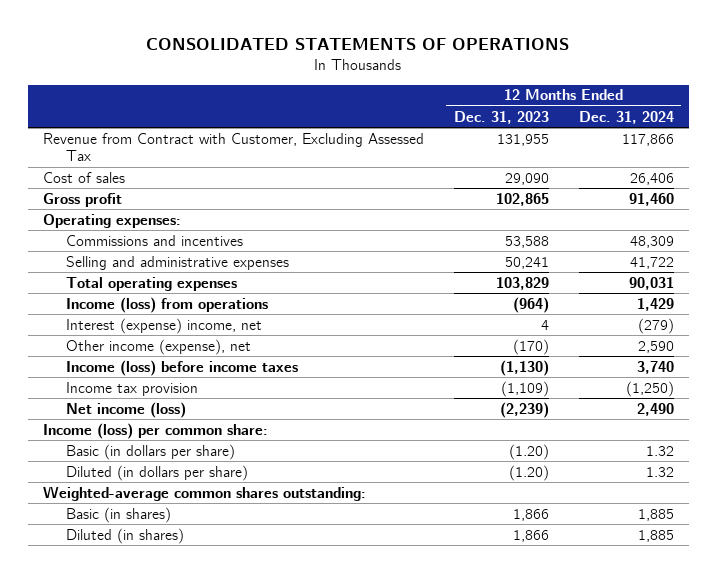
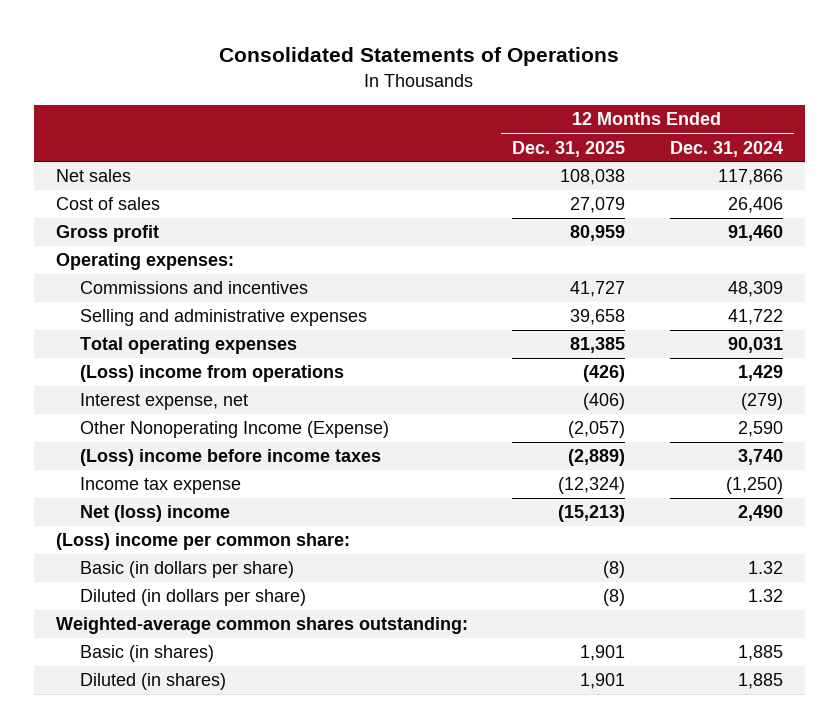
[146,38,570,51] CONSOLIDATED STATEMENTS OF OPERATIONS -> [219,47,620,67] Consolidated Statements of Operations
[453,110,549,124] Dec. 31, 2023 -> none
none -> [512,140,626,157] Dec. 31, 2025
[42,132,424,162] Revenue from Contract with Customer, Excluding Assessed Tax -> [56,169,132,183] Net sales
[65,296,268,313] Income (loss) from operations -> [79,365,344,383] (Loss) income from operations
[65,317,262,334] Interest (expense) income, net -> [79,393,248,411] Interest expense, net
[65,338,251,355] Other income (expense), net -> [79,421,389,439] Other Nonoperating Income (Expense)
[65,359,298,376] Income (loss) before income taxes -> [79,449,381,467] (Loss) income before income taxes
[65,381,198,396] Income tax provision -> [79,477,241,495] Income tax expense
[65,401,186,418] Net income (loss) -> [79,505,230,523] Net (loss) income
[42,422,268,439] Income (loss) per common share: -> [56,533,351,551] (Loss) income per common share:

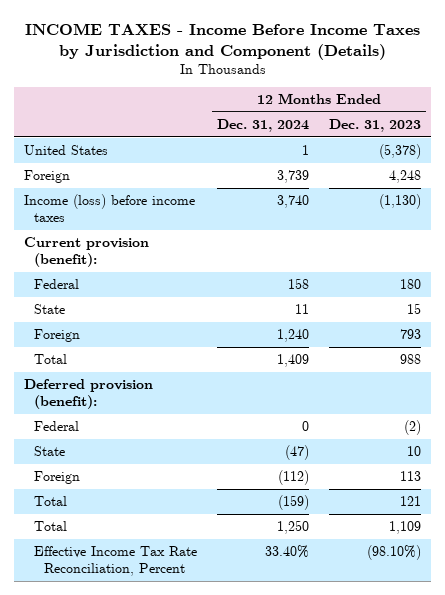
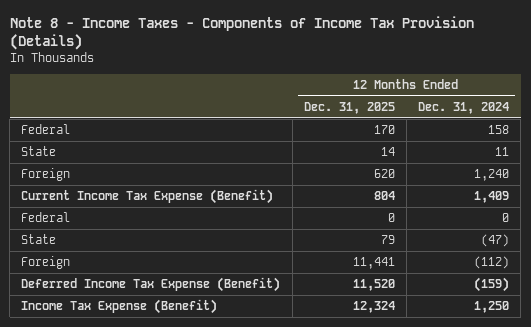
[24,22,420,60] INCOME TAXES - Income Before Income Taxes by Jurisdiction and Component (Details) -> [9,15,474,50] Note 8 - Income Taxes - Components of Income Tax Provision (Details)
[329,118,422,132] Dec. 31, 2023 -> none
none -> [303,101,395,114] Dec. 31, 2025
[23,144,108,155] United States -> none
[23,169,70,183] Foreign -> none
[23,193,195,223] Income (loss) before income taxes -> none
[23,236,149,268] Current provision (benefit): -> none
[23,378,153,410] Deferred provision (benefit): -> none
[33,353,67,364] Total -> [21,189,274,205] Current Income Tax Expense (Benefit)
[33,545,197,577] Effective Income Tax Rate Reconciliation, Percent -> none
[33,495,67,506] Total -> [21,277,281,293] Deferred Income Tax Expense (Benefit)
[33,520,67,531] Total -> [21,299,218,315] Income Tax Expense (Benefit)

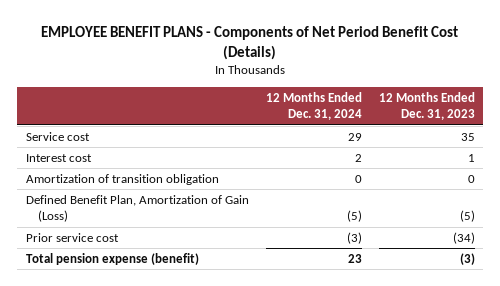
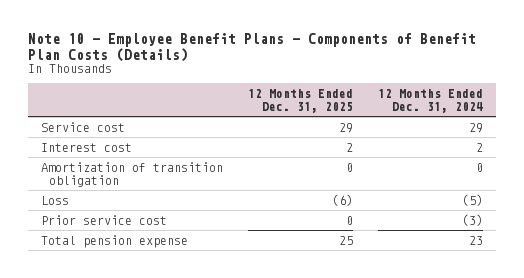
[41,25,459,60] EMPLOYEE BENEFIT PLANS - Components of Net Period Benefit Cost (Details) -> [28,33,477,62] Note 10 - Employee Benefit Plans - Components of Benefit Plan Costs (Details)
[378,91,475,121] 12 Months Ended Dec. 31, 2023 -> none
none -> [248,89,354,113] 12 Months Ended Dec. 31, 2025
[25,194,249,223] Defined Benefit Plan, Amortization of Gain (Loss) -> [40,195,69,205] Loss
[25,252,199,265] Total pension expense (benefit) -> [40,234,188,248] Total pension expense

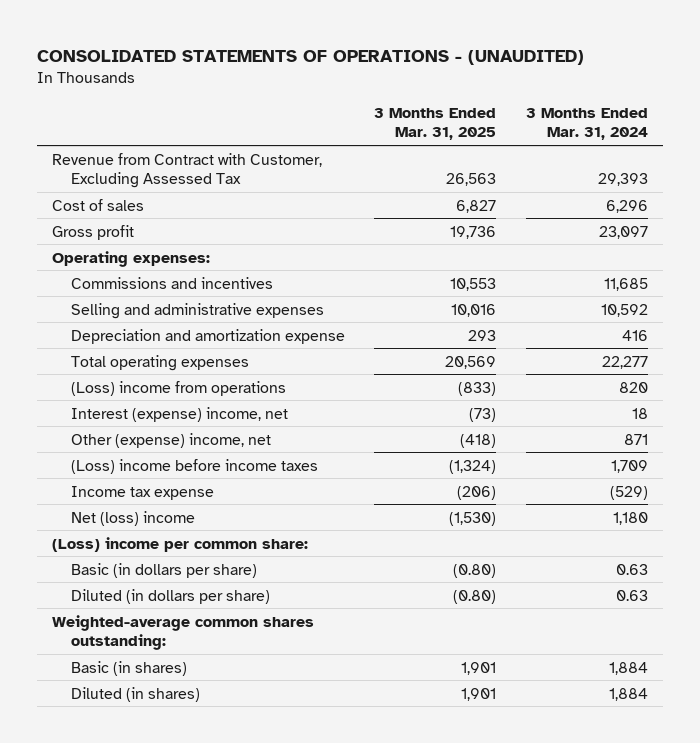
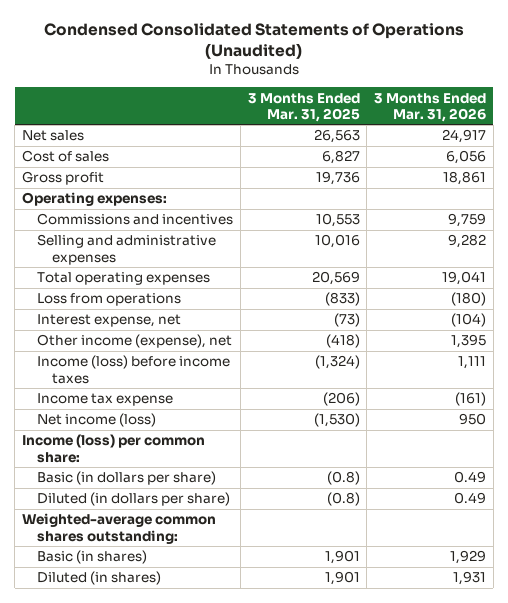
[37,49,585,65] CONSOLIDATED STATEMENTS OF OPERATIONS - (UNAUDITED) -> [44,23,465,60] Condensed Consolidated Statements of Operations (Unaudited)
[526,107,649,141] 3 Months Ended Mar. 31, 2024 -> none
none -> [374,92,487,122] 3 Months Ended Mar. 31, 2026
[52,152,323,189] Revenue from Contract with Customer, Excluding Assessed Tax -> [22,130,85,142] Net sales
[70,328,345,344] Depreciation and amortization expense -> none
[70,380,286,396] (Loss) income from operations -> [37,293,182,307] Loss from operations
[70,406,288,422] Interest (expense) income, net -> [37,314,182,328] Interest expense, net
[70,432,271,448] Other (expense) income, net -> [37,334,233,349] Other income (expense), net
[70,458,318,474] (Loss) income before income taxes -> [37,355,231,384] Income (loss) before income taxes
[70,510,195,526] Net (loss) income -> [37,413,157,428] Net income (loss)
[52,536,309,552] (Loss) income per common share: -> [22,434,206,463] Income (loss) per common share:
[453,563,497,578] (0.80) -> [326,471,360,486] (0.8)
[453,589,497,604] (0.80) -> [326,492,360,507] (0.8)

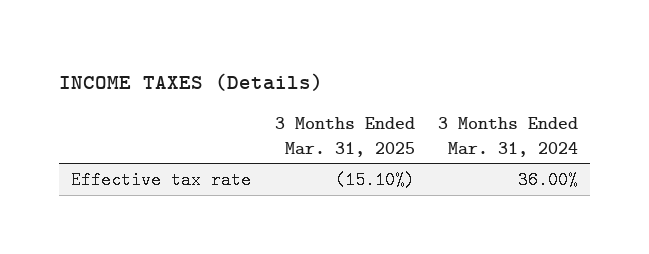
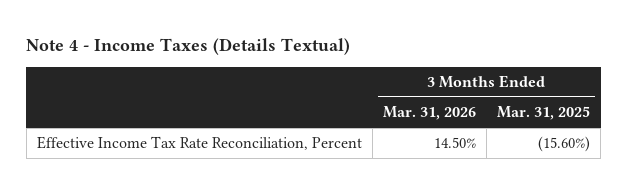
[59,72,324,91] INCOME TAXES (Details) -> [26,37,351,55] Note 4 - Income Taxes (Details Textual)
[438,117,579,157] 3 Months Ended Mar. 31, 2024 -> none
none -> [382,106,476,121] Mar. 31, 2026
[71,171,252,190] Effective tax rate -> [36,136,362,151] Effective Income Tax Rate Reconciliation, Percent
[334,171,415,190] (15.10%) -> [537,136,590,153] (15.60%)

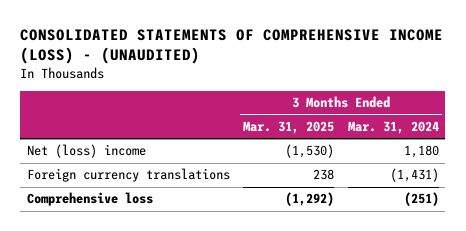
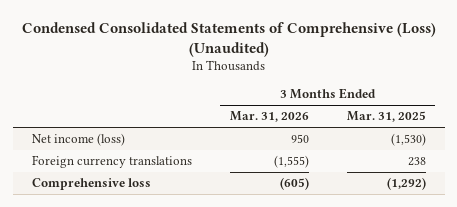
[20,29,444,65] CONSOLIDATED STATEMENTS OF COMPREHENSIVE INCOME (LOSS) - (UNAUDITED) -> [21,21,436,57] Condensed Consolidated Statements of Comprehensive (Loss) (Unaudited)
[347,120,439,134] Mar. 31, 2024 -> none
none -> [229,111,309,123] Mar. 31, 2026
[27,144,147,159] Net (loss) income -> [31,133,125,147] Net income (loss)

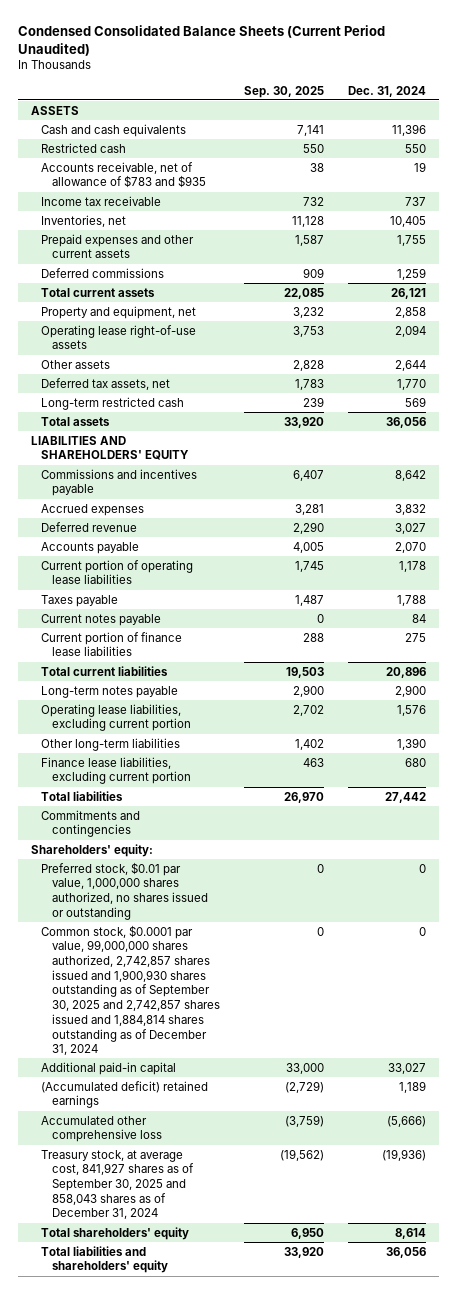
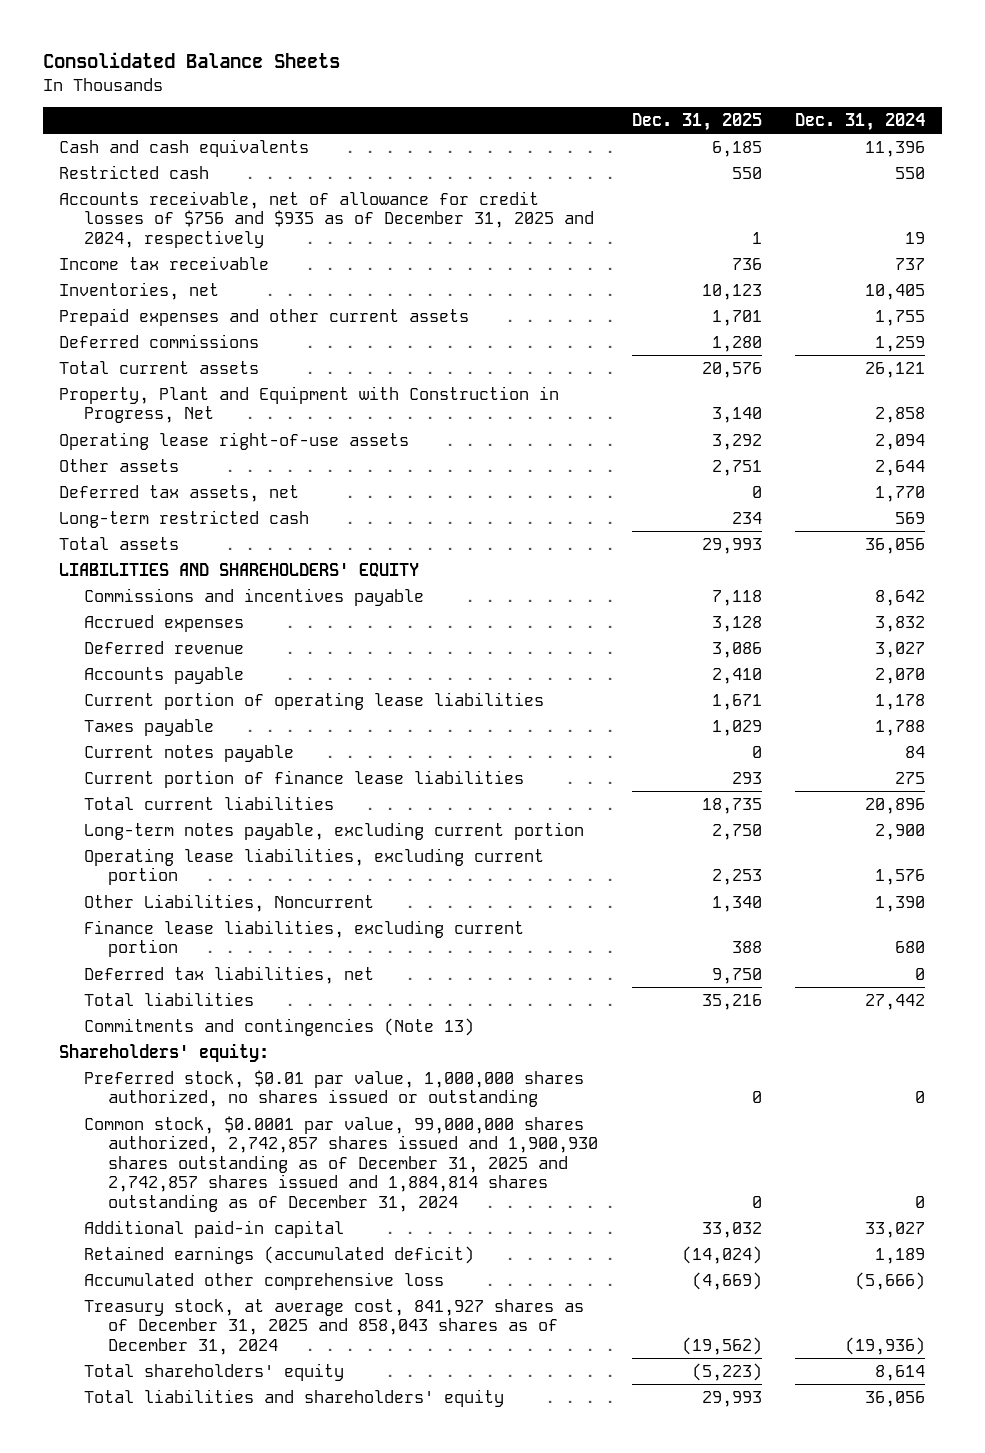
[18,25,386,56] Condensed Consolidated Balance Sheets (Current Period Unaudited) -> [42,52,340,69] Consolidated Balance Sheets
[244,85,325,98] Sep. 30, 2025 -> none
none -> [631,113,762,132] Dec. 31, 2025
[30,105,79,115] ASSETS -> none
[41,161,206,189] Accounts receivable, net of allowance of $783 and $935 -> [59,190,594,248] Accounts receivable, net of allowance for credit losses of $756 and $935 as of December 31, 2025 and 2024, respectively
[41,305,197,319] Property and equipment, net -> [59,385,560,424] Property, Plant and Equipment with Construction in Progress, Net
[41,685,179,698] Long-term notes payable -> [83,821,584,840] Long-term notes payable, excluding current portion
[41,737,181,751] Other long-term liabilities -> [83,893,374,912] Other Liabilities, Noncurrent
none -> [83,965,374,984] Deferred tax liabilities, net
[41,809,141,838] Commitments and contingencies -> [83,1017,474,1036] Commitments and contingencies (Note 13)
[41,924,220,1056] Common stock, $0.0001 par value, 99,000,000 shares authorized, 2,742,857 shares issued and 1,900,930 shares outstanding as of September 30, 2025 and 2,742,857 shares issued and 1,884,814 shares outstanding as of December 31, 2024 -> [83,1115,599,1212] Common stock, $0.0001 par value, 99,000,000 shares authorized, 2,742,857 shares issued and 1,900,930 shares outstanding as of December 31, 2025 and 2,742,857 shares issued and 1,884,814 shares outstanding as of December 31, 2024
[41,1080,209,1109] (Accumulated deficit) retained earnings -> [83,1245,474,1264] Retained earnings (accumulated deficit)
[41,1149,194,1220] Treasury stock, at average cost, 841,927 shares as of September 30, 2025 and 858,043 shares as of December 31, 2024 -> [83,1298,584,1355] Treasury stock, at average cost, 841,927 shares as of December 31, 2025 and 858,043 shares as of December 31, 2024

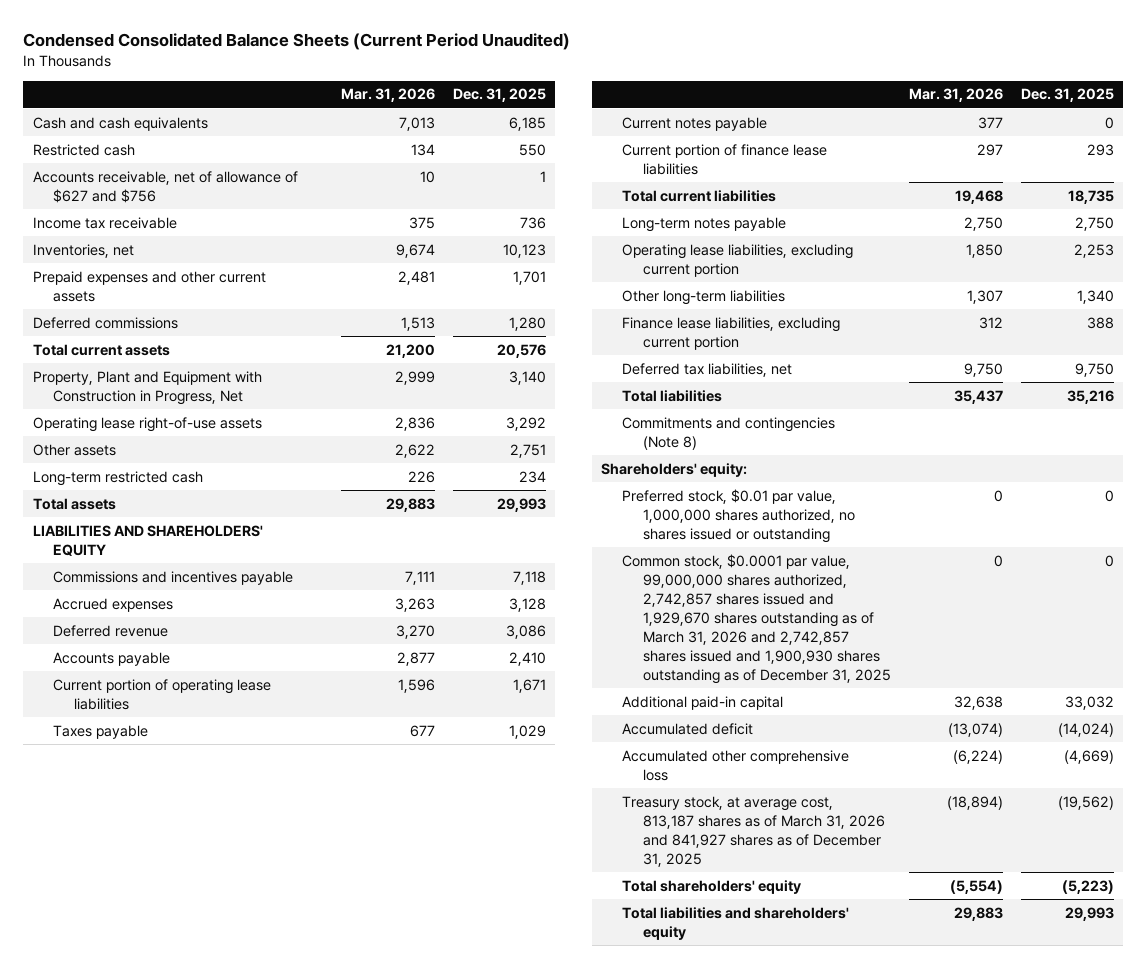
[42,52,340,69] Consolidated Balance Sheets -> [23,33,571,51] Condensed Consolidated Balance Sheets (Current Period Unaudited)
[795,113,926,132] Dec. 31, 2024 -> none
none -> [340,88,435,103] Mar. 31, 2026
[59,190,594,248] Accounts receivable, net of allowance for credit losses of $756 and $935 as of December 31, 2025 and 2024, respectively -> [32,170,298,203] Accounts receivable, net of allowance of $627 and $756
[59,484,300,502] Deferred tax assets, net -> none
[83,821,584,840] Long-term notes payable, excluding current portion -> [621,216,786,232] Long-term notes payable
[83,893,374,912] Other Liabilities, Noncurrent -> [621,289,785,305] Other long-term liabilities
[83,1017,474,1036] Commitments and contingencies (Note 13) -> [621,416,835,450] Commitments and contingencies (Note 8)
[83,1115,599,1212] Common stock, $0.0001 par value, 99,000,000 shares authorized, 2,742,857 shares issued and 1,900,930 shares outstanding as of December 31, 2025 and 2,742,857 shares issued and 1,884,814 shares outstanding as of December 31, 2024 -> [621,553,891,684] Common stock, $0.0001 par value, 99,000,000 shares authorized, 2,742,857 shares issued and 1,929,670 shares outstanding as of March 31, 2026 and 2,742,857 shares issued and 1,900,930 shares outstanding as of December 31, 2025
[83,1245,474,1264] Retained earnings (accumulated deficit) -> [621,722,753,735] Accumulated deficit
[83,1298,584,1355] Treasury stock, at average cost, 841,927 shares as of December 31, 2025 and 858,043 shares as of December 31, 2024 -> [621,795,885,867] Treasury stock, at average cost, 813,187 shares as of March 31, 2026 and 841,927 shares as of December 31, 2025

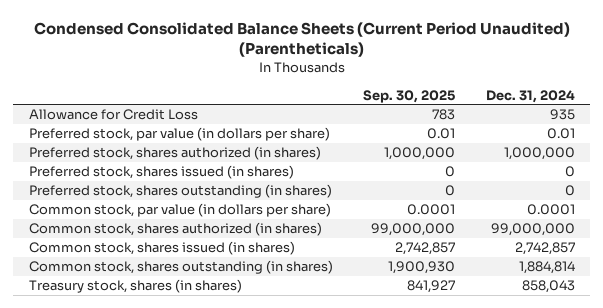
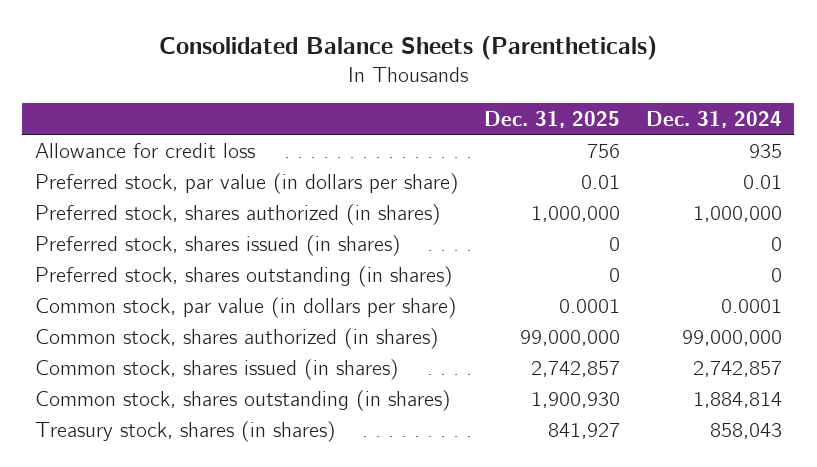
[33,21,570,58] Condensed Consolidated Balance Sheets (Current Period Unaudited) (Parentheticals) -> [159,36,658,61] Consolidated Balance Sheets (Parentheticals)
[363,89,456,103] Sep. 30, 2025 -> none
none -> [484,110,621,128] Dec. 31, 2025
[28,109,198,121] Allowance for Credit Loss -> [34,142,255,158] Allowance for credit loss

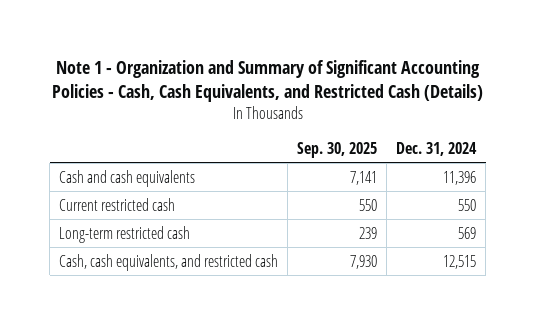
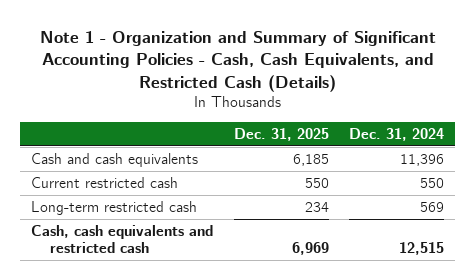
[297,141,378,158] Sep. 30, 2025 -> none
none -> [233,127,329,141] Dec. 31, 2025
[59,253,279,271] Cash, cash equivalents, and restricted cash -> [30,225,213,253] Cash, cash equivalents and restricted cash

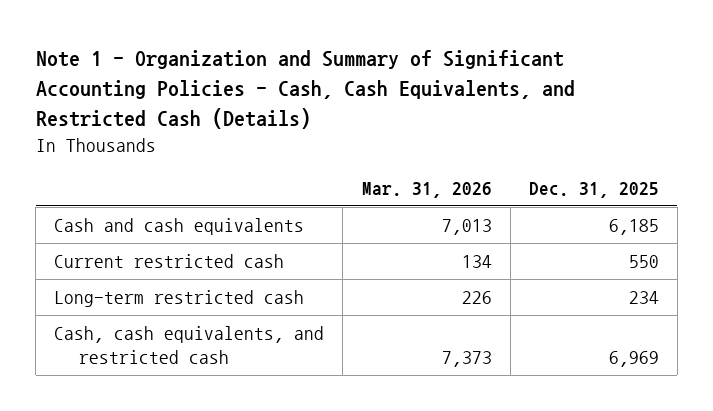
[349,127,445,141] Dec. 31, 2024 -> none
none -> [361,181,492,198] Mar. 31, 2026
[30,225,213,253] Cash, cash equivalents and restricted cash -> [54,326,325,365] Cash, cash equivalents, and restricted cash

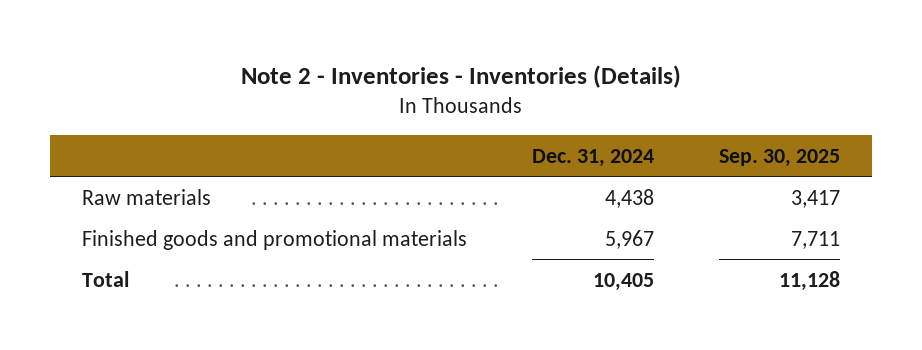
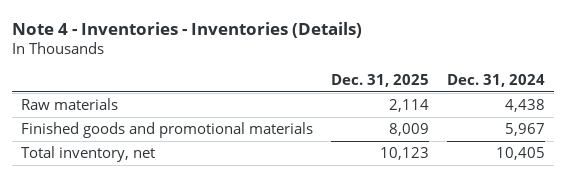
[240,64,681,88] Note 2 - Inventories - Inventories (Details) -> [12,21,363,38] Note 4 - Inventories - Inventories (Details)
[718,148,840,167] Sep. 30, 2025 -> none
none -> [331,74,430,88] Dec. 31, 2025
[82,270,130,287] Total -> [21,145,156,162] Total inventory, net

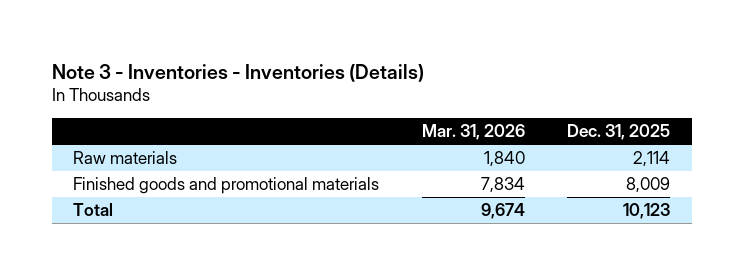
[12,21,363,38] Note 4 - Inventories - Inventories (Details) -> [52,63,425,82] Note 3 - Inventories - Inventories (Details)
[447,74,546,88] Dec. 31, 2024 -> none
none -> [421,124,525,141] Mar. 31, 2026
[21,145,156,162] Total inventory, net -> [73,203,114,217] Total

